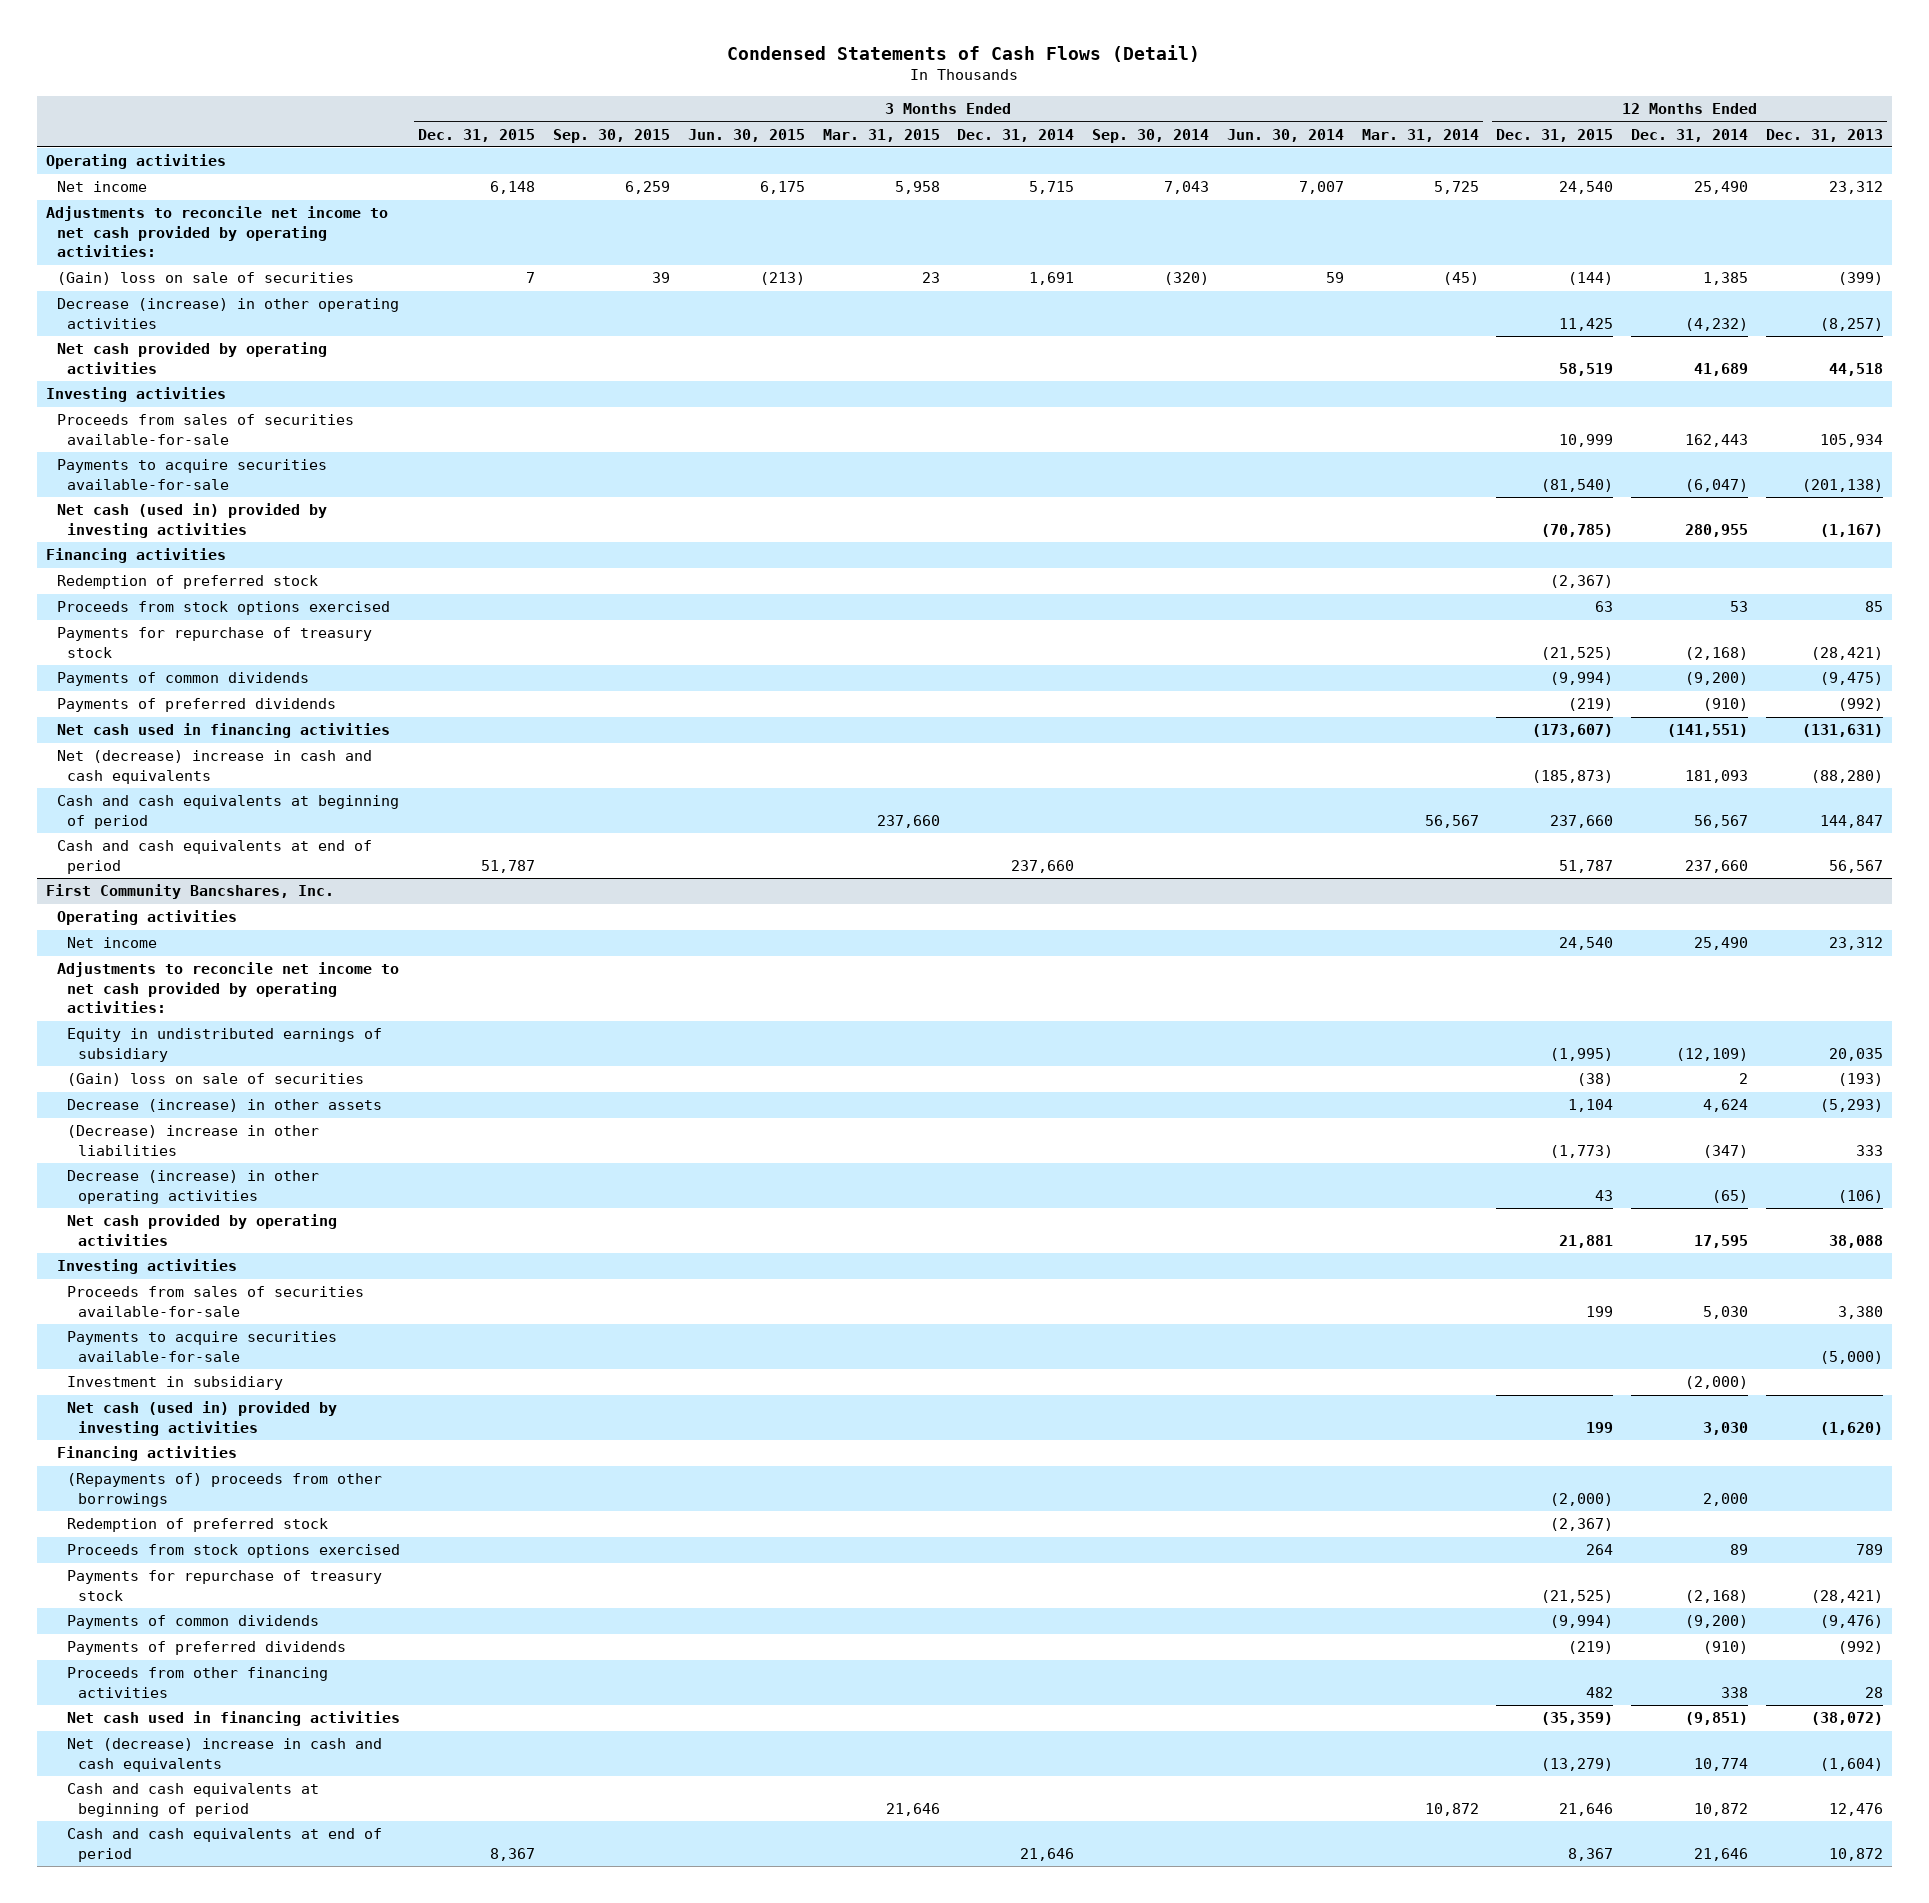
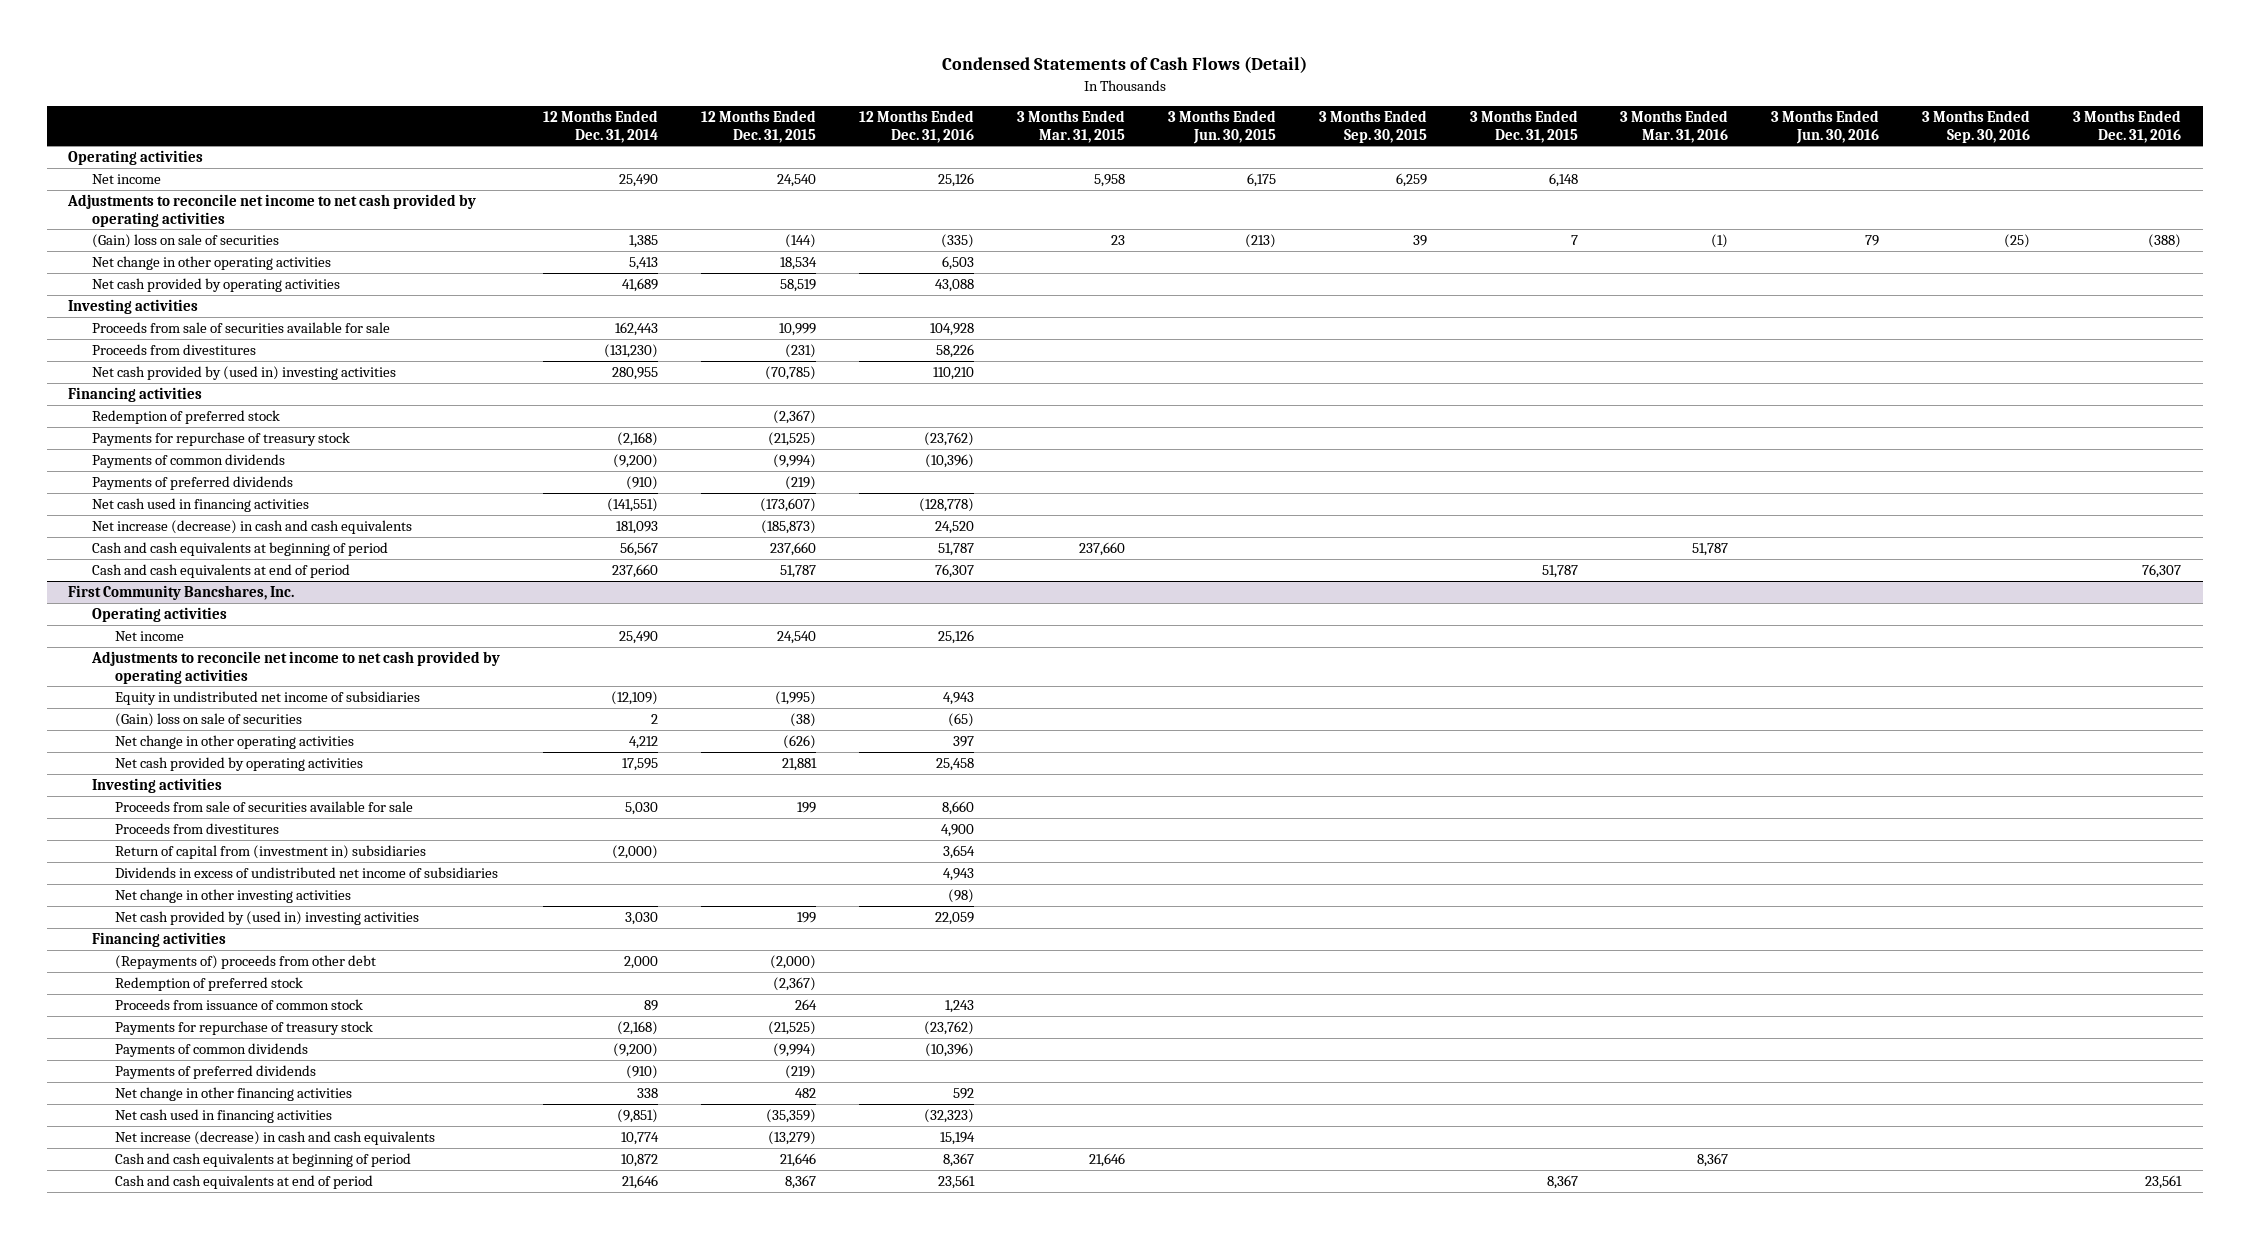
[957,128,1075,142] Dec. 31, 2014 -> none
[1092,128,1210,143] Sep. 30, 2014 -> none
[1226,128,1344,142] Jun. 30, 2014 -> none
[1361,128,1479,142] Mar. 31, 2014 -> none
[1766,128,1884,142] Dec. 31, 2013 -> none
none -> [858,110,974,143] 12 Months Ended Dec. 31, 2016
none -> [1620,110,1729,143] 3 Months Ended Mar. 31, 2016
none -> [1771,110,1880,144] 3 Months Ended Jun. 30, 2016
none -> [1922,110,2031,143] 3 Months Ended Sep. 30, 2016
none -> [2073,110,2182,143] 3 Months Ended Dec. 31, 2016
[45,206,388,258] Adjustments to reconcile net income to net cash provided by operating activities: -> [67,193,477,227] Adjustments to reconcile net income to net cash provided by operating activities
[56,298,399,329] Decrease (increase) in other operating activities -> [91,255,331,270] Net change in other operating activities
[1559,317,1614,331] 11,425 -> [779,256,817,270] 18,534
[1685,317,1749,331] (4,232) -> [628,256,658,270] 5,413
[56,459,327,490] Payments to acquire securities available-for-sale -> none
[56,414,354,445] Proceeds from sales of securities available-for-sale -> [91,321,390,333] Proceeds from sale of securities available for sale
none -> [91,343,256,355] Proceeds from divestitures
[56,503,327,538] Net cash (used in) provided by investing activities -> [91,365,396,380] Net cash provided by (used in) investing activities
[56,601,390,616] Proceeds from stock options exercised -> none
[56,750,372,784] Net (decrease) increase in cash and cash equivalents -> [91,519,412,534] Net increase (decrease) in cash and cash equivalents
[56,962,399,1014] Adjustments to reconcile net income to net cash provided by operating activities: -> [90,650,500,684] Adjustments to reconcile net income to net cash provided by operating activities
[67,1028,383,1062] Equity in undistributed earnings of subsidiary -> [115,690,421,705] Equity in undistributed net income of subsidiaries
[67,1099,383,1113] Decrease (increase) in other assets -> none
[67,1125,320,1156] (Decrease) increase in other liabilities -> none
[67,1170,320,1204] Decrease (increase) in other operating activities -> [115,734,355,749] Net change in other operating activities
[1595,1189,1614,1201] 43 -> [782,734,816,749] (626)
[1712,1189,1749,1203] (65) -> [628,735,658,749] 4,212
[67,1331,338,1362] Payments to acquire securities available-for-sale -> none
[67,1376,284,1391] Investment in subsidiary -> none
[67,1286,365,1317] Proceeds from sales of securities available-for-sale -> [115,800,414,812] Proceeds from sale of securities available for sale
none -> [115,822,280,834] Proceeds from divestitures
none -> [115,844,427,859] Return of capital from (investment in) subsidiaries
none -> [115,866,499,878] Dividends in excess of undistributed net income of subsidiaries
none -> [115,888,352,903] Net change in other investing activities
[67,1401,338,1436] Net cash (used in) provided by investing activities -> [115,910,420,925] Net cash provided by (used in) investing activities
[67,1473,383,1507] (Repayments of) proceeds from other borrowings -> [115,954,377,969] (Repayments of) proceeds from other debt
[67,1544,401,1559] Proceeds from stock options exercised -> [115,998,364,1010] Proceeds from issuance of common stock
[67,1667,329,1698] Proceeds from other financing activities -> [115,1086,353,1101] Net change in other financing activities
[67,1738,383,1772] Net (decrease) increase in cash and cash equivalents -> [115,1130,436,1145] Net increase (decrease) in cash and cash equivalents

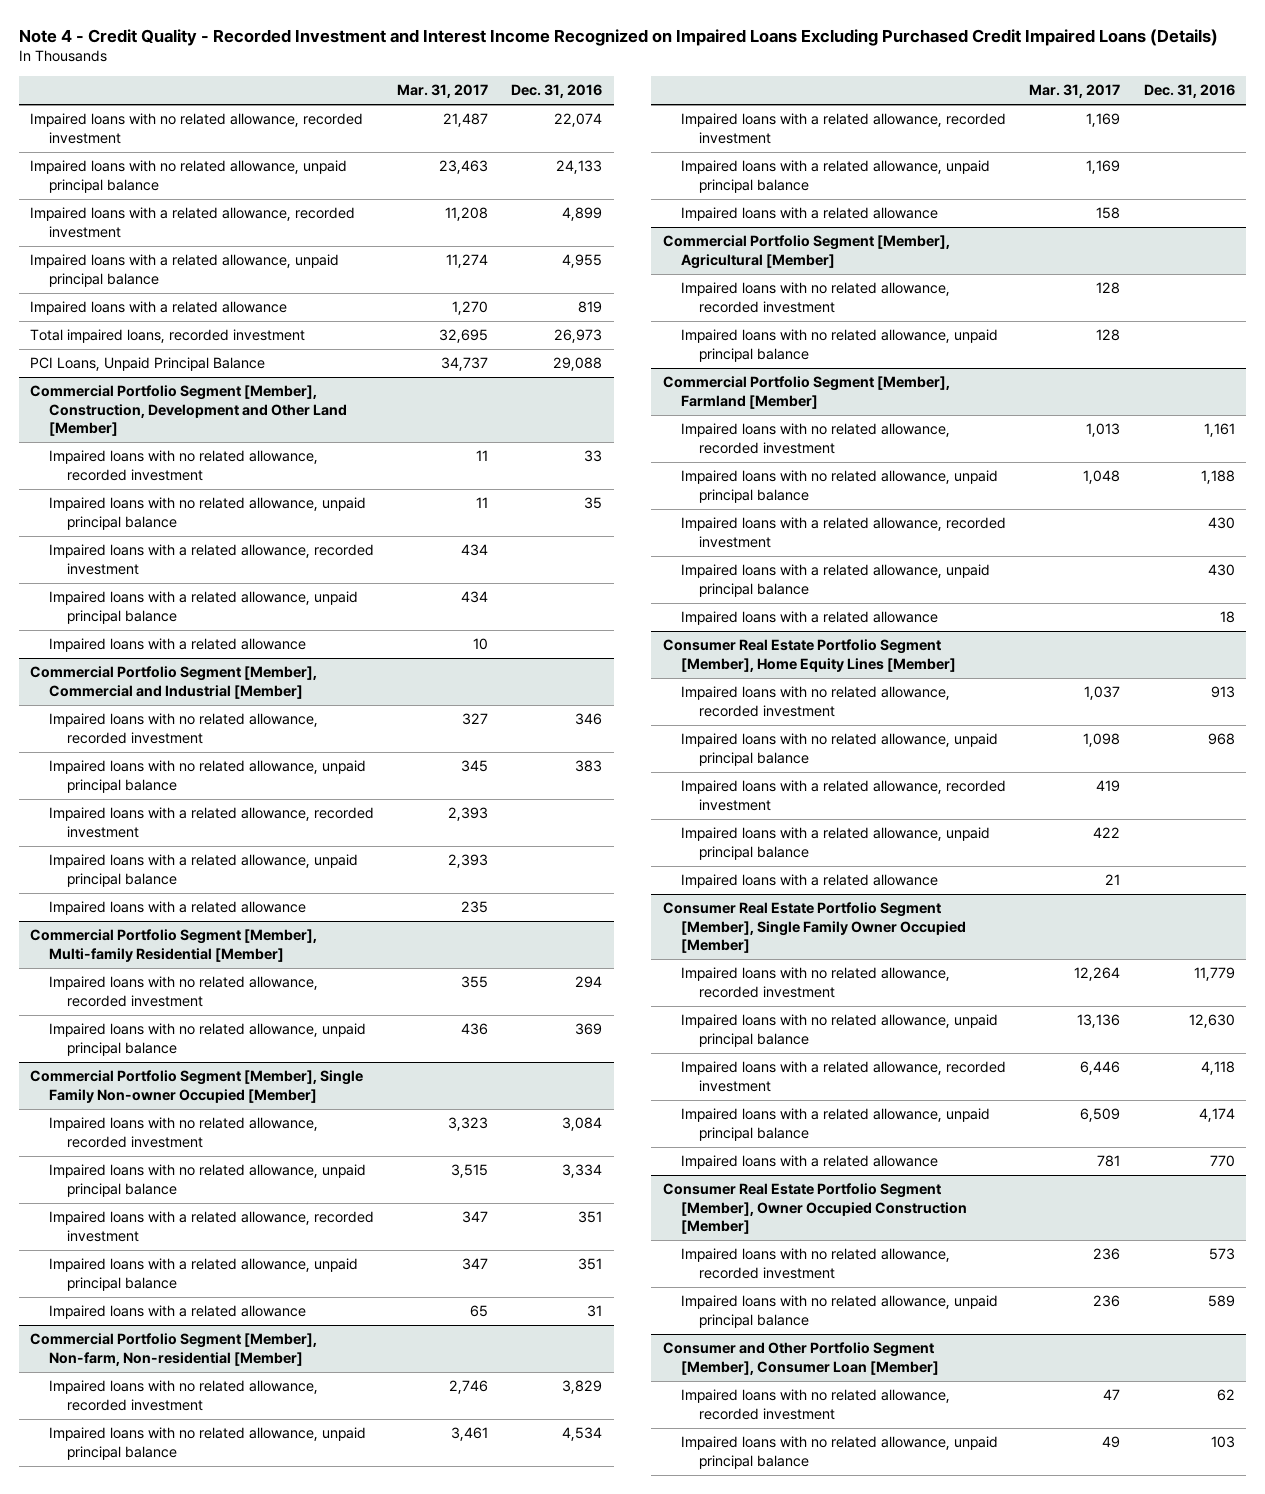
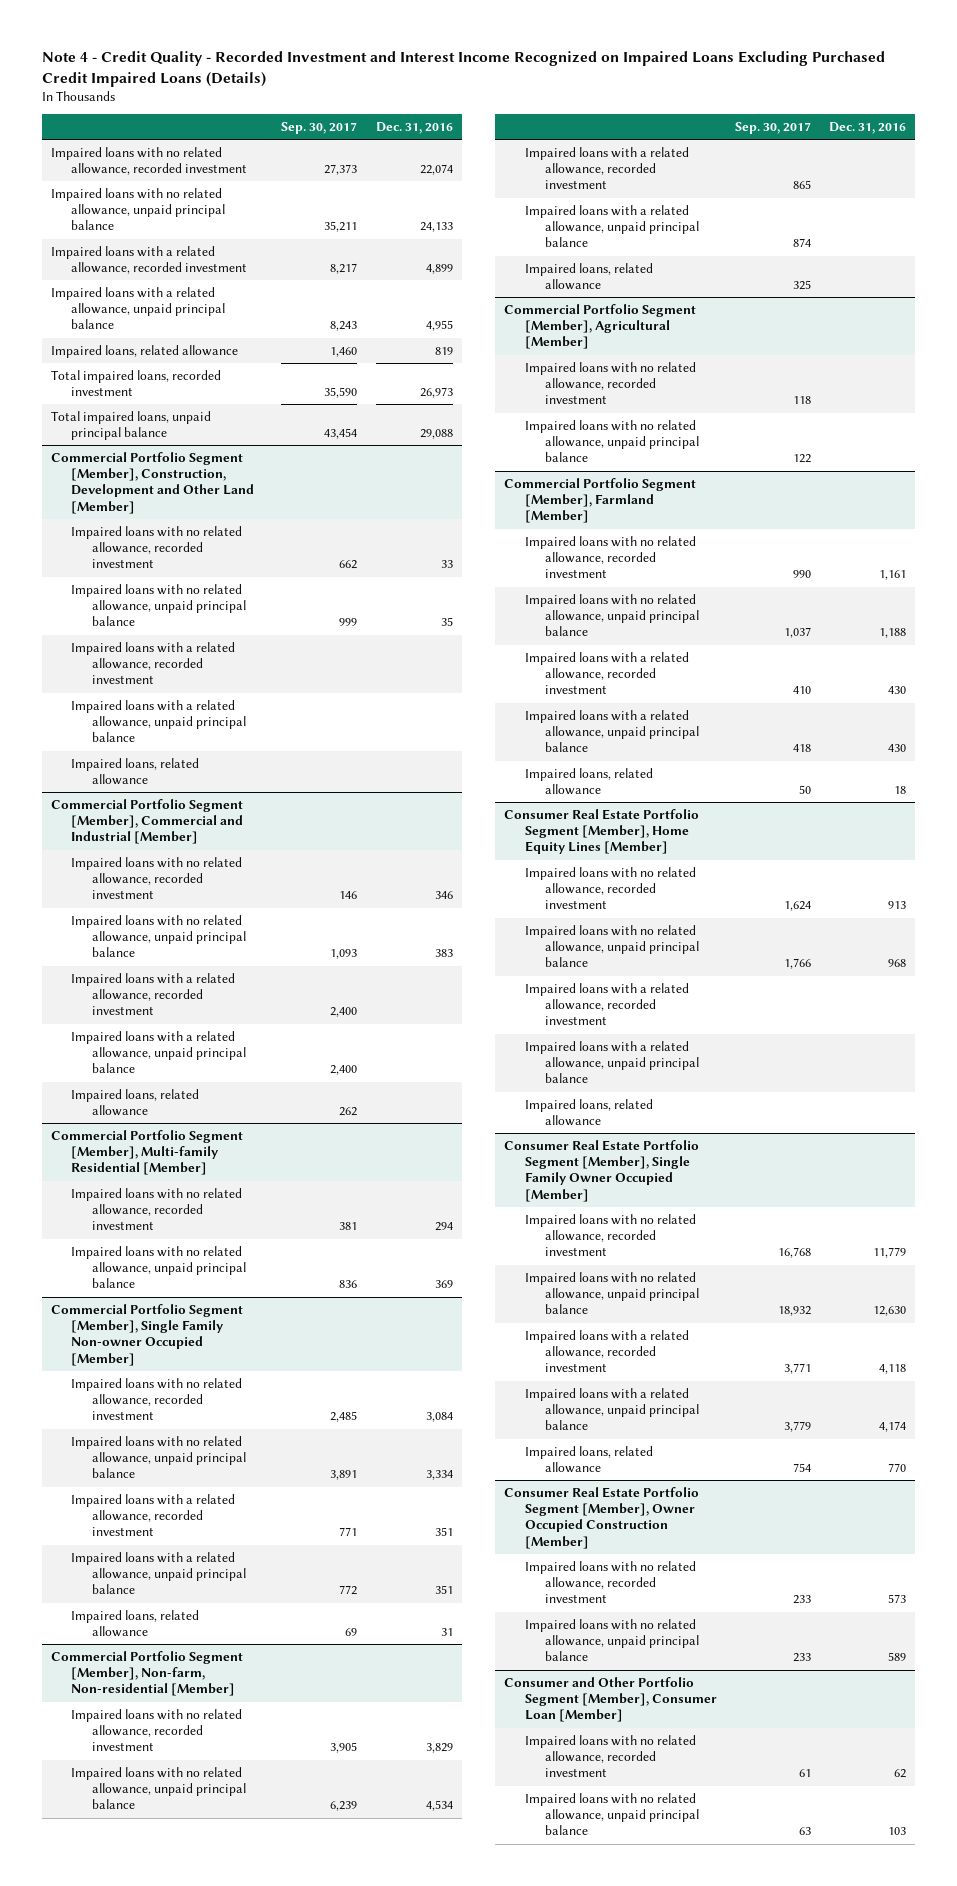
[397,84,489,99] Mar. 31, 2017 -> none
none -> [281,121,358,134] Sep. 30, 2017
[30,301,288,316] Impaired loans with a related allowance -> [50,344,238,358] Impaired loans, related allowance
[30,357,266,372] PCI Loans, Unpaid Principal Balance -> [50,410,211,441] Total impaired loans, unpaid principal balance
[48,638,306,653] Impaired loans with a related allowance -> [71,757,200,786] Impaired loans, related allowance
[48,901,306,916] Impaired loans with a related allowance -> [71,1088,200,1117] Impaired loans, related allowance
[48,1305,306,1320] Impaired loans with a related allowance -> [71,1609,200,1638] Impaired loans, related allowance
[680,207,938,222] Impaired loans with a related allowance -> [524,262,653,291] Impaired loans, related allowance
[680,611,938,626] Impaired loans with a related allowance -> [524,767,653,796] Impaired loans, related allowance
[680,874,938,889] Impaired loans with a related allowance -> [524,1098,653,1127] Impaired loans, related allowance
[680,1155,938,1170] Impaired loans with a related allowance -> [524,1445,653,1474] Impaired loans, related allowance

